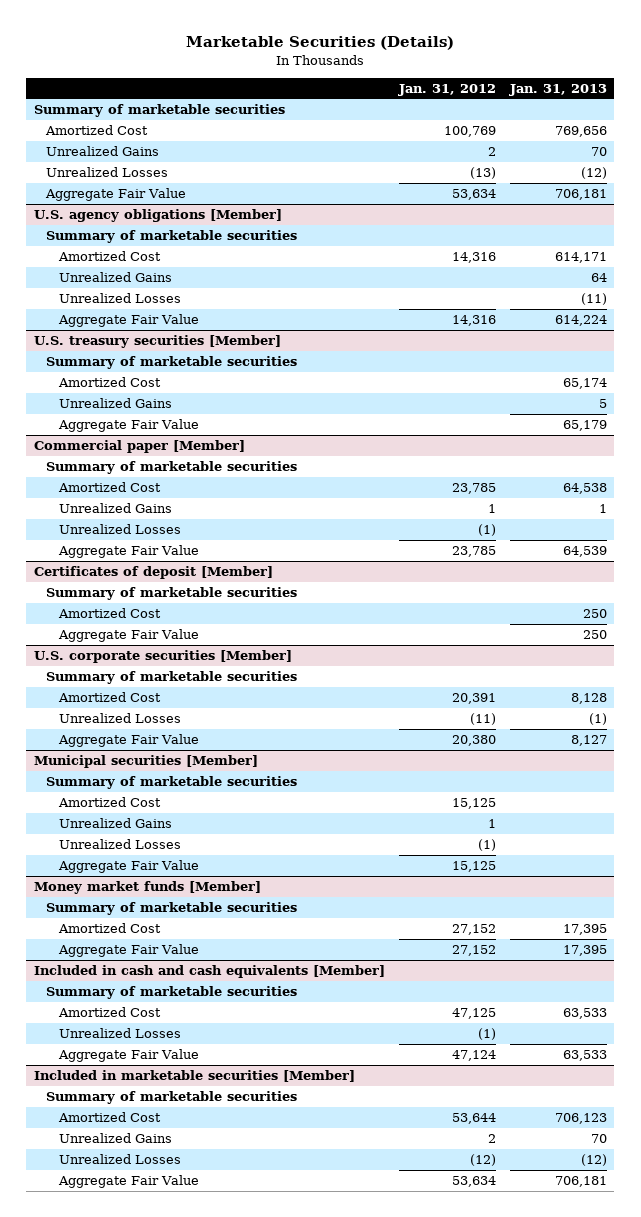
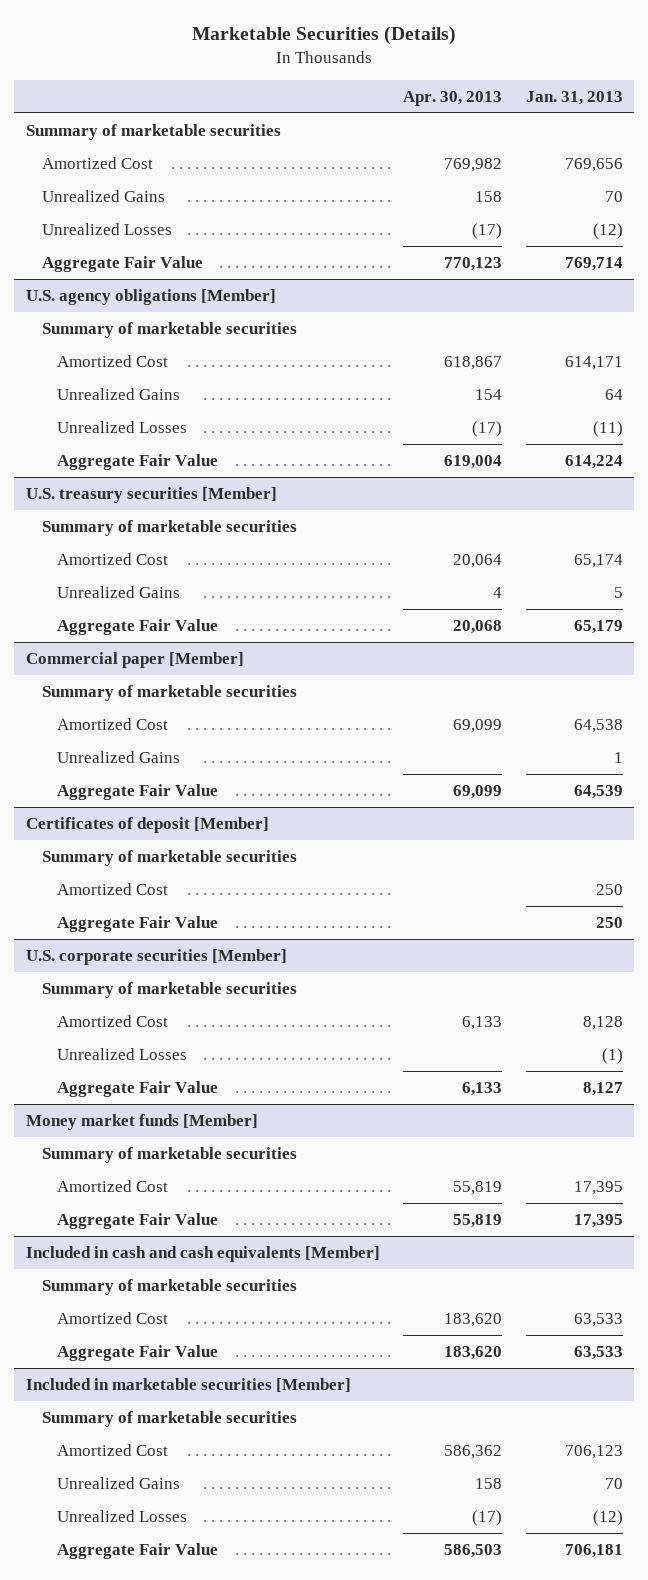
[397,83,496,96] Jan. 31, 2012 -> none
none -> [403,90,503,106] Apr. 30, 2013
[555,189,608,201] 706,181 -> [564,256,623,271] 769,714
[58,524,181,535] Unrealized Losses -> none
[33,755,258,769] Municipal securities [Member] -> none
[46,776,298,790] Summary of marketable securities -> none
[57,797,161,808] Amortized Cost -> none
[58,818,172,829] Unrealized Gains -> none
[58,839,181,850] Unrealized Losses -> none
[57,860,199,874] Aggregate Fair Value -> none
[58,1028,181,1039] Unrealized Losses -> none

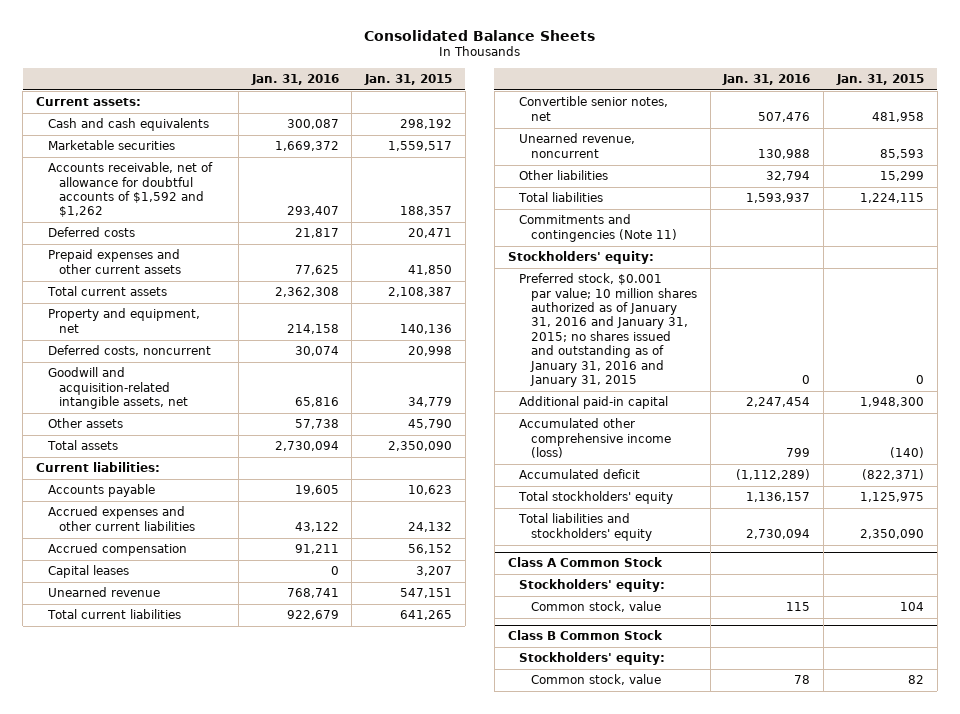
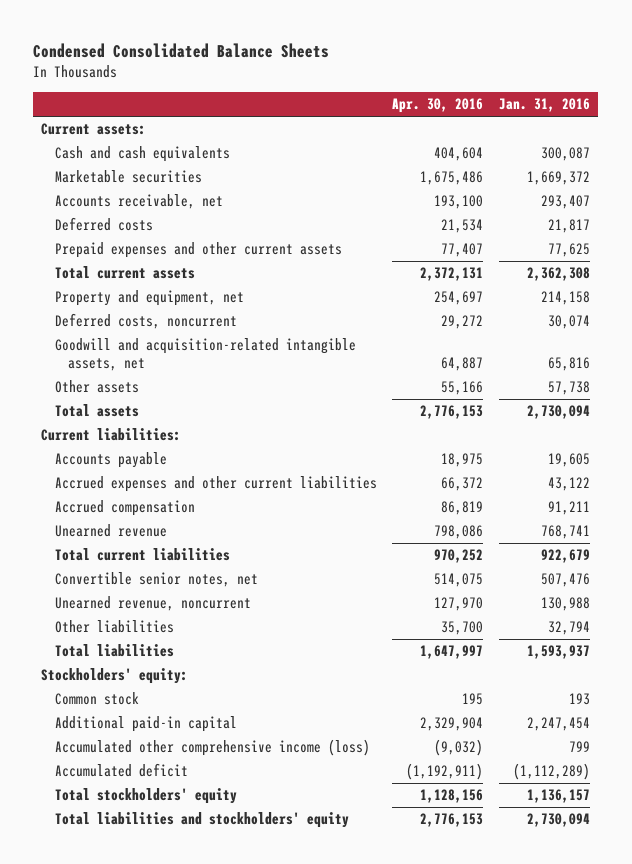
[363,29,595,41] Consolidated Balance Sheets -> [33,42,330,58] Condensed Consolidated Balance Sheets
[364,74,453,86] Jan. 31, 2015 -> none
none -> [392,98,484,114] Apr. 30, 2016
[47,162,213,218] Accounts receivable, net of allowance for doubtful accounts of $1,592 and $1,262 -> [54,194,223,210] Accounts receivable, net
[47,565,129,579] Capital leases -> none
[519,214,677,242] Commitments and contingencies (Note 11) -> none
[519,273,697,388] Preferred stock, $0.001 par value; 10 million shares authorized as of January 31, 2016 and January 31, 2015; no shares issued and outstanding as of January 31, 2016 and January 31, 2015 -> none
none -> [54,692,139,706] Common stock
[507,557,663,568] Class A Common Stock -> none
[519,579,666,593] Stockholders' equity: -> none
[530,601,661,613] Common stock, value -> none
[507,630,663,641] Class B Common Stock -> none
[519,652,666,666] Stockholders' equity: -> none
[530,674,661,686] Common stock, value -> none

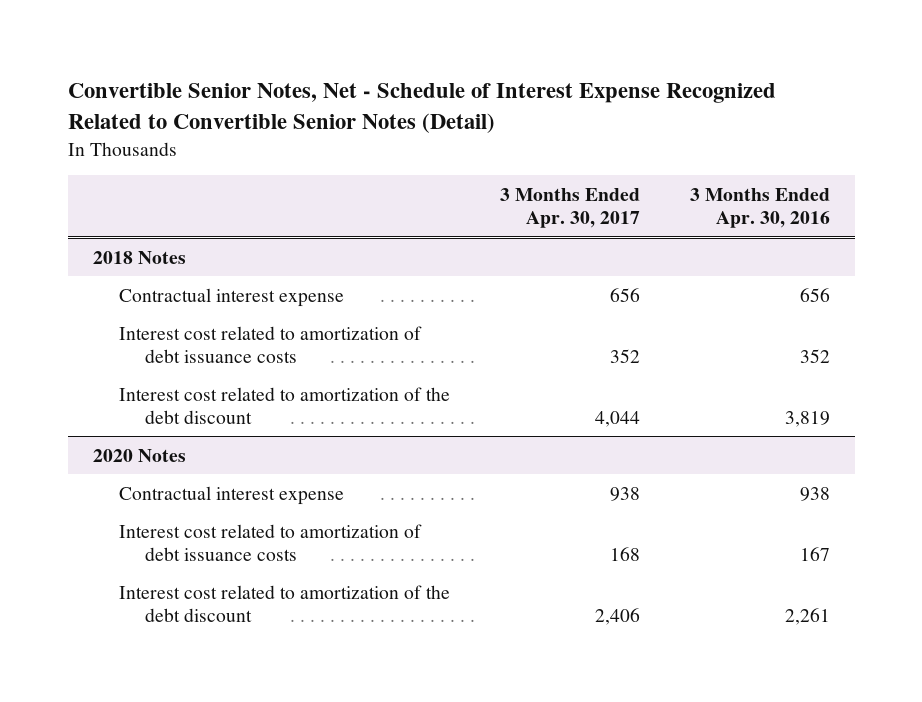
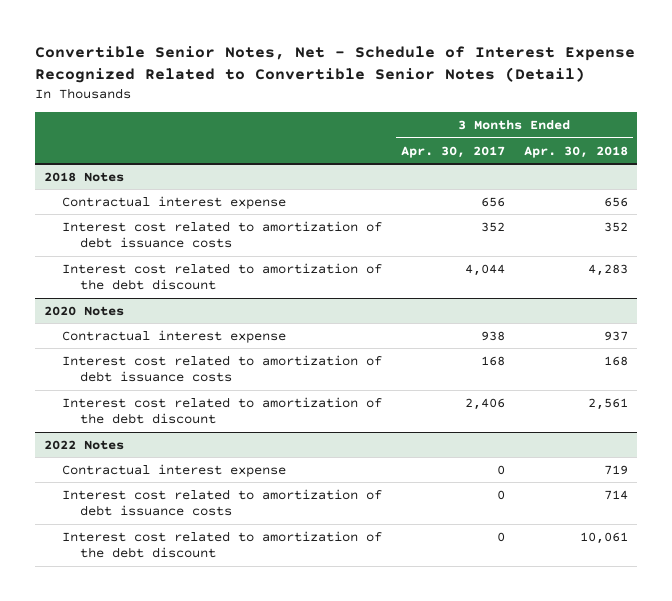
[689,187,830,229] 3 Months Ended Apr. 30, 2016 -> none
none -> [523,145,628,158] Apr. 30, 2018
none -> [44,439,125,450] 2022 Notes
none -> [62,463,287,477] Contractual interest expense
none -> [62,488,383,517] Interest cost related to amortization of debt issuance costs
none -> [62,530,383,559] Interest cost related to amortization of the debt discount

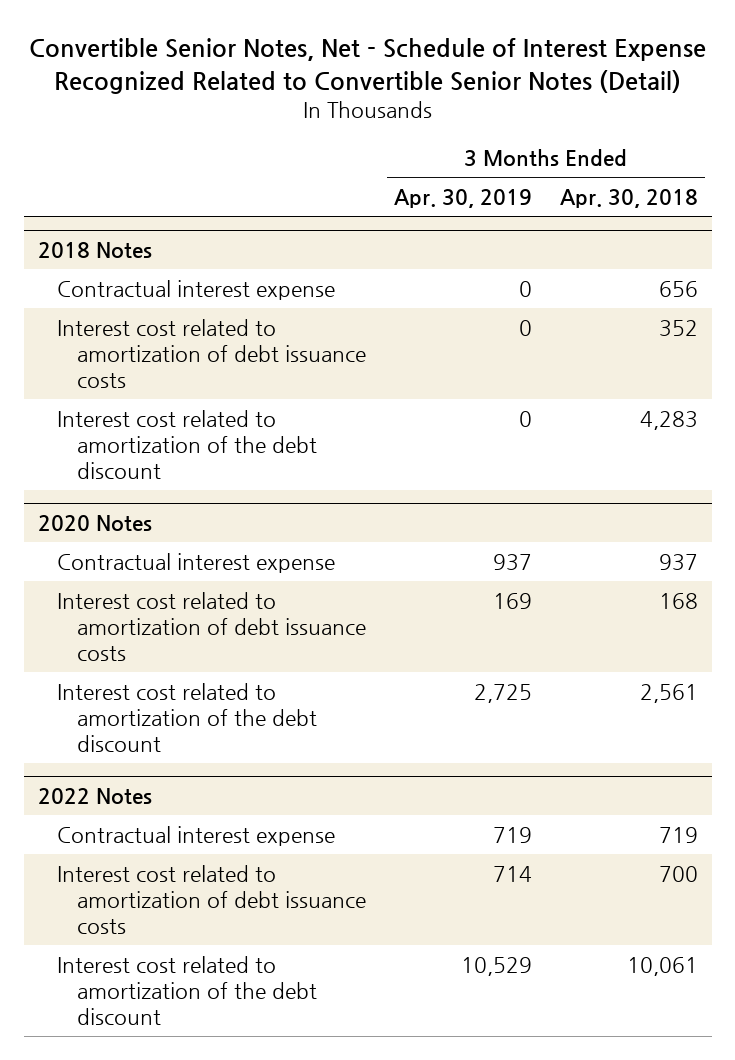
[400,145,505,158] Apr. 30, 2017 -> none
none -> [393,189,532,209] Apr. 30, 2019
[603,489,628,500] 714 -> [658,866,698,883] 700

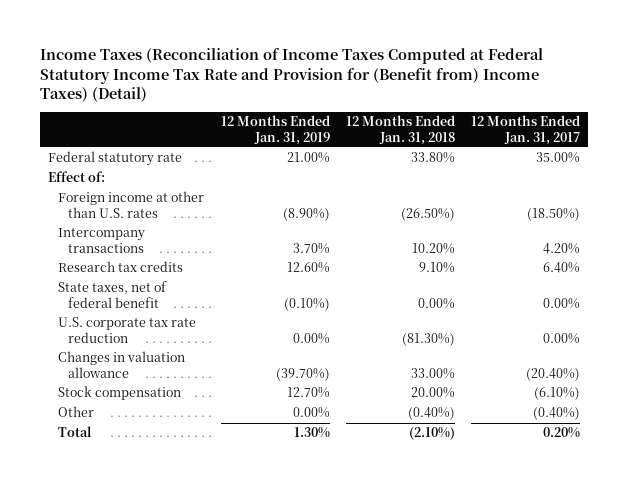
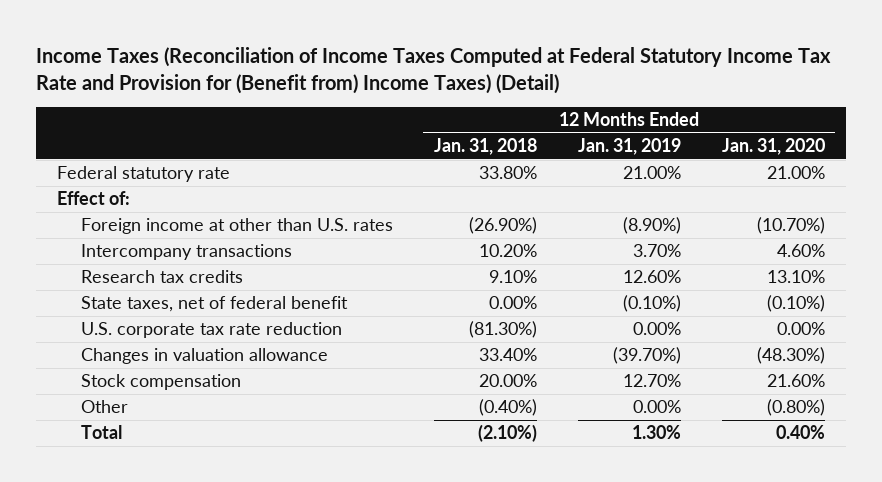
[471,115,581,145] 12 Months Ended Jan. 31, 2017 -> none
none -> [722,137,826,155] Jan. 31, 2020
[400,207,455,221] (26.50%) -> [468,217,537,235] (26.90%)
[410,367,455,379] 33.00% -> [478,348,537,362] 33.40%

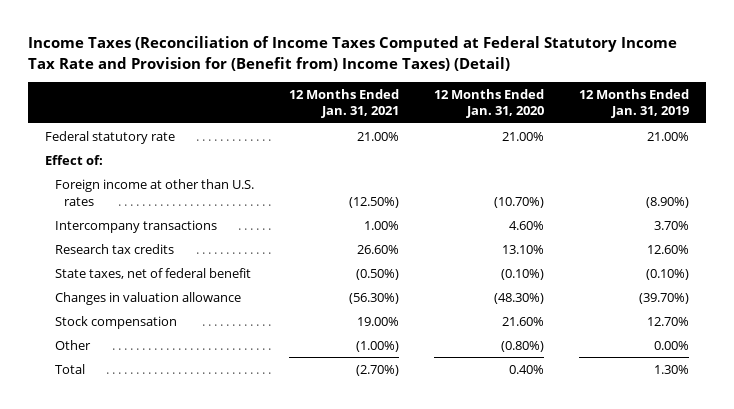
[433,137,537,155] Jan. 31, 2018 -> none
none -> [288,88,399,119] 12 Months Ended Jan. 31, 2021
[80,322,342,339] U.S. corporate tax rate reduction -> none

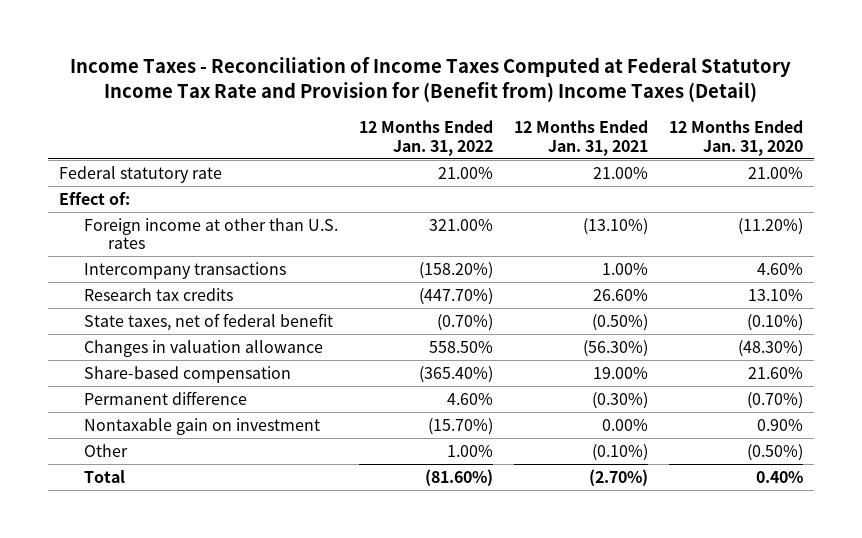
[27,36,677,71] Income Taxes (Reconciliation of Income Taxes Computed at Federal Statutory Income Tax Rate and Provision for (Benefit from) Income Taxes) (Detail) -> [70,57,792,103] Income Taxes - Reconciliation of Income Taxes Computed at Federal Statutory Income Tax Rate and Provision for (Benefit from) Income Taxes (Detail)
[578,88,689,119] 12 Months Ended Jan. 31, 2019 -> none
none -> [358,119,493,156] 12 Months Ended Jan. 31, 2022
[348,196,399,208] (12.50%) -> [583,217,649,235] (13.10%)
[493,196,544,208] (10.70%) -> [738,217,804,235] (11.20%)
[54,315,177,329] Stock compensation -> [83,365,291,383] Share-based compensation
none -> [83,390,247,405] Permanent difference
none -> [83,417,320,435] Nontaxable gain on investment
[355,340,399,352] (1.00%) -> [592,443,649,461] (0.10%)
[500,340,544,352] (0.80%) -> [747,443,804,461] (0.50%)

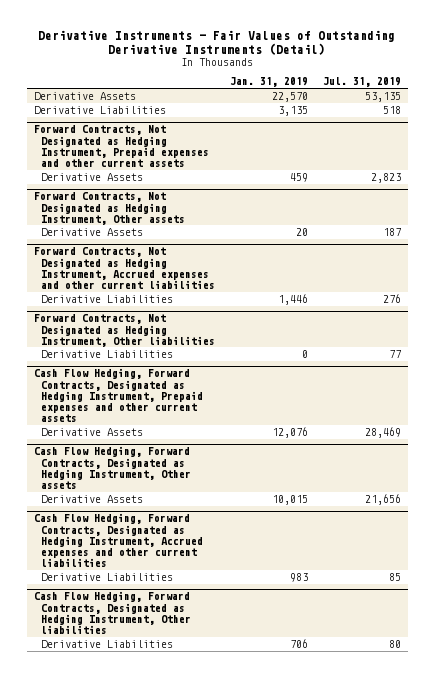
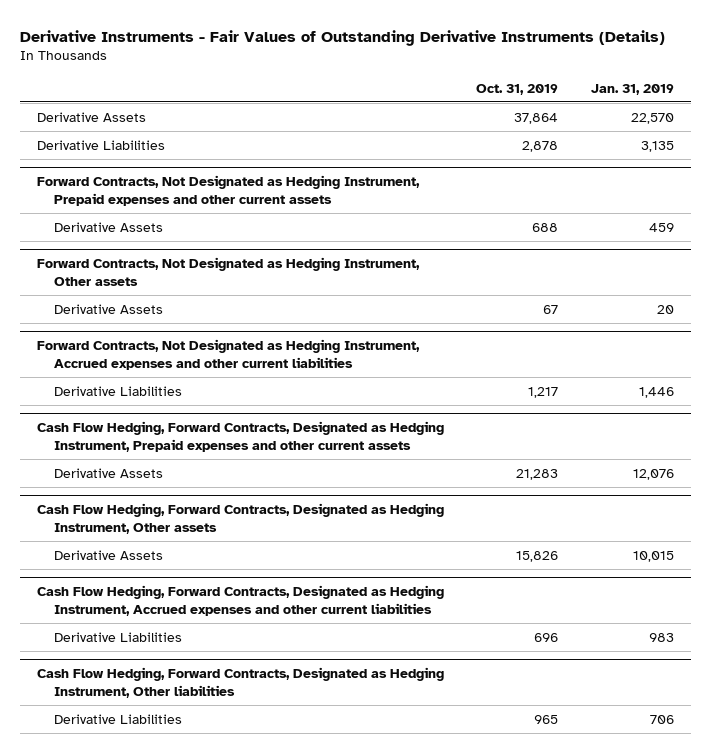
[38,30,396,55] Derivative Instruments - Fair Values of Outstanding Derivative Instruments (Detail) -> [20,29,666,46] Derivative Instruments - Fair Values of Outstanding Derivative Instruments (Details)
[322,77,401,88] Jul. 31, 2019 -> none
none -> [476,83,559,95] Oct. 31, 2019
[34,314,215,347] Forward Contracts, Not Designated as Hedging Instrument, Other liabilities -> none
[40,349,173,358] Derivative Liabilities -> none

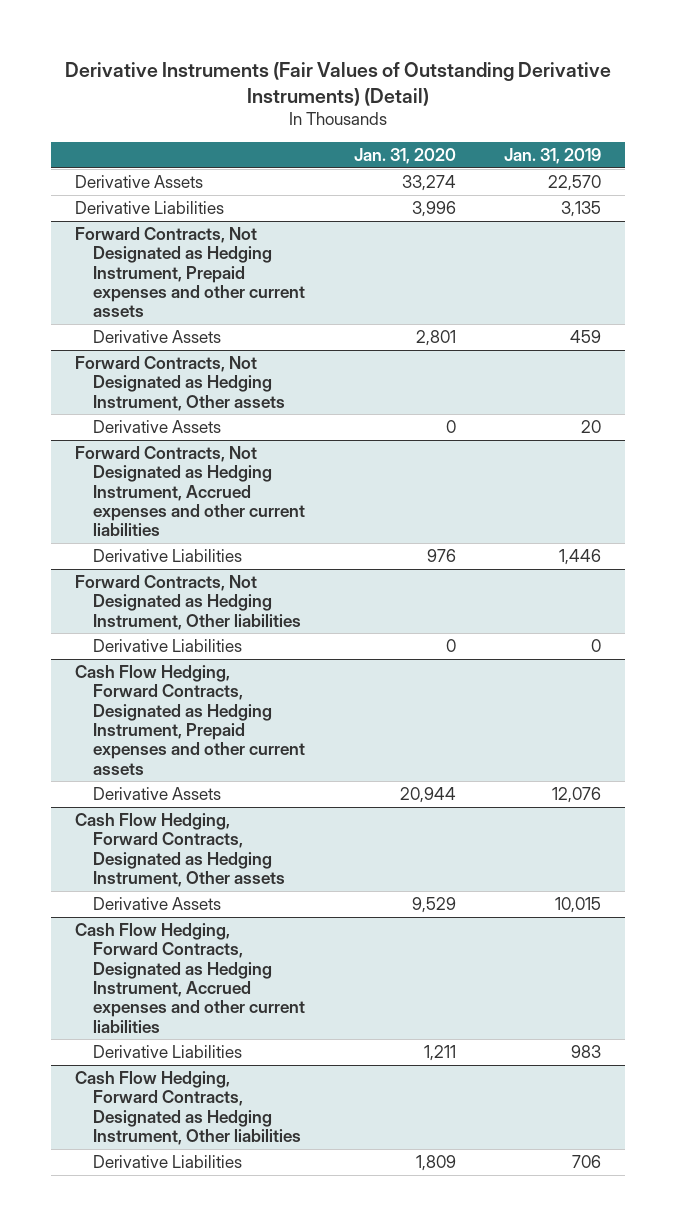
[20,29,666,46] Derivative Instruments - Fair Values of Outstanding Derivative Instruments (Details) -> [64,61,611,106] Derivative Instruments (Fair Values of Outstanding Derivative Instruments) (Detail)
[476,83,559,95] Oct. 31, 2019 -> none
none -> [353,148,456,165] Jan. 31, 2020
none -> [74,574,302,630] Forward Contracts, Not Designated as Hedging Instrument, Other liabilities
none -> [93,638,243,652] Derivative Liabilities

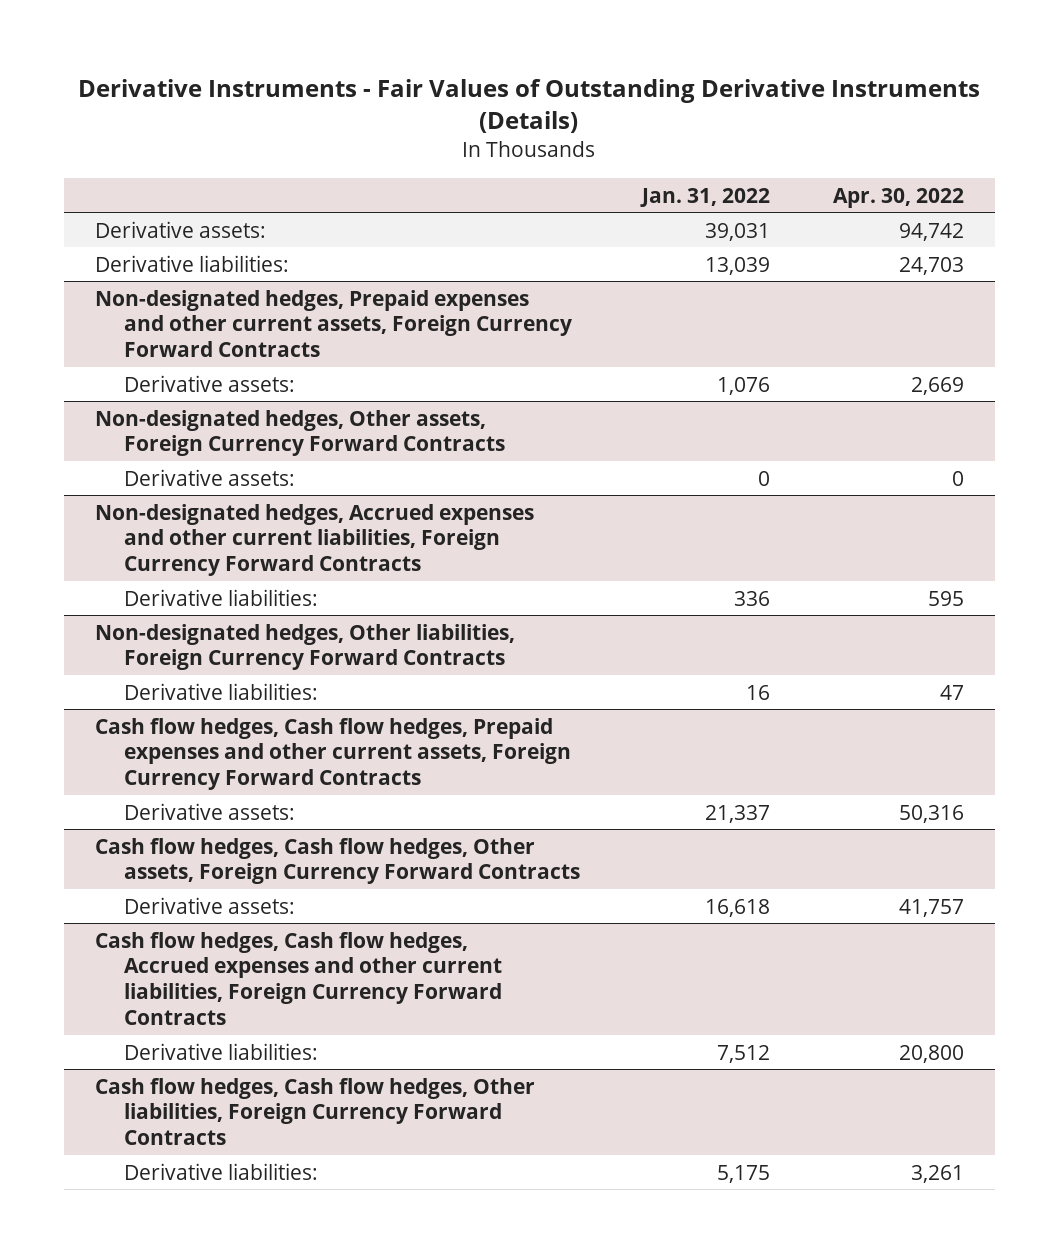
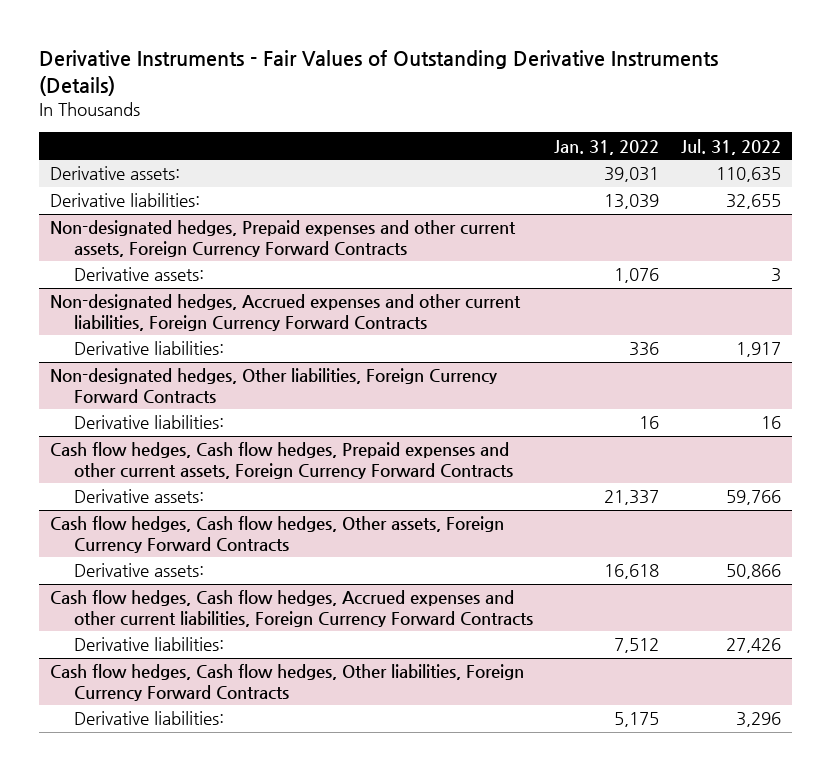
[832,187,964,208] Apr. 30, 2022 -> none
none -> [681,138,782,155] Jul. 31, 2022
[95,409,505,457] Non-designated hedges, Other assets, Foreign Currency Forward Contracts -> none
[123,468,295,486] Derivative assets: -> none

